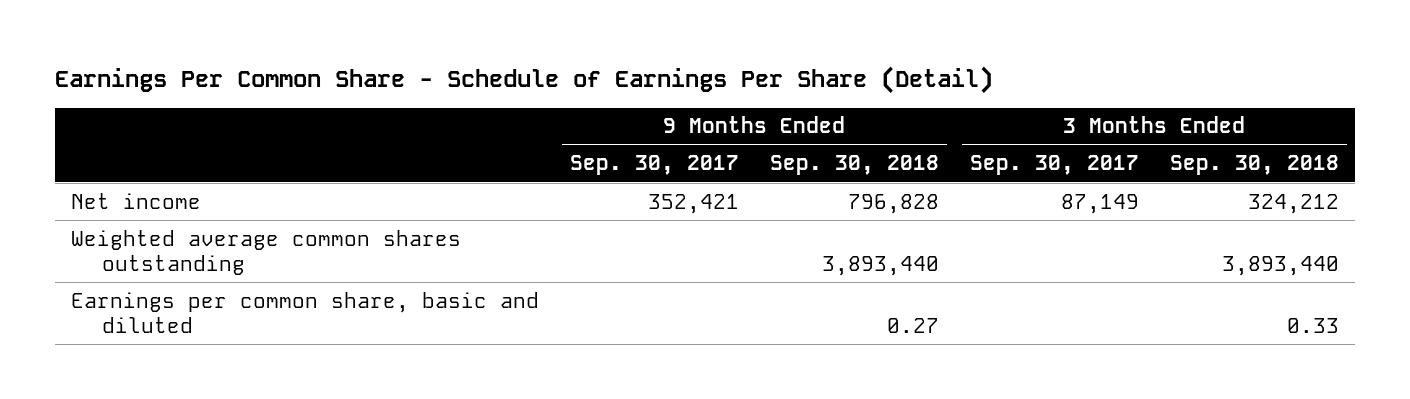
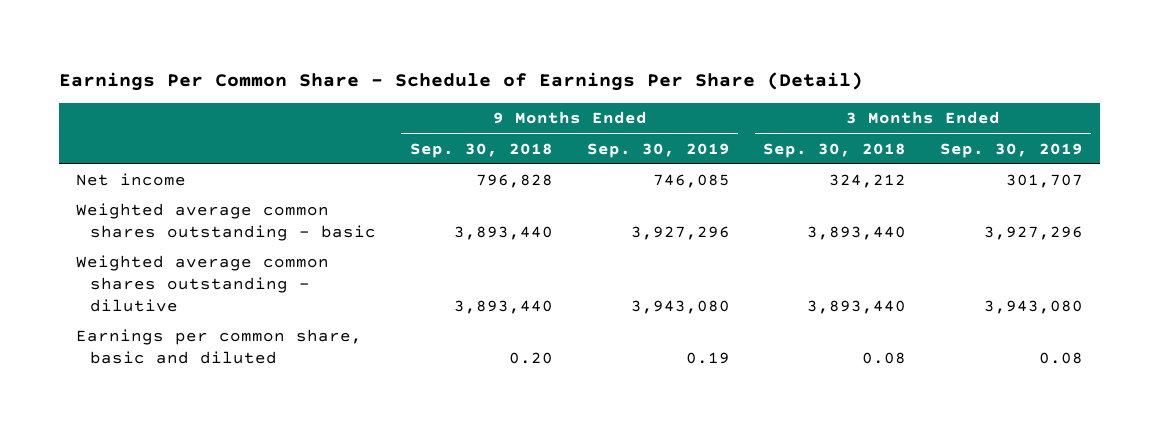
[569,155,739,176] Sep. 30, 2017 -> none
[969,155,1139,176] Sep. 30, 2017 -> none
none -> [586,142,730,158] Sep. 30, 2019
none -> [939,142,1083,158] Sep. 30, 2019
[70,229,461,275] Weighted average common shares outstanding -> [75,203,377,242] Weighted average common shares outstanding - basic
none -> [75,255,329,313] Weighted average common shares outstanding - dilutive
[886,317,939,333] 0.27 -> [508,352,553,365] 0.20
[1286,317,1339,333] 0.33 -> [862,352,907,365] 0.08

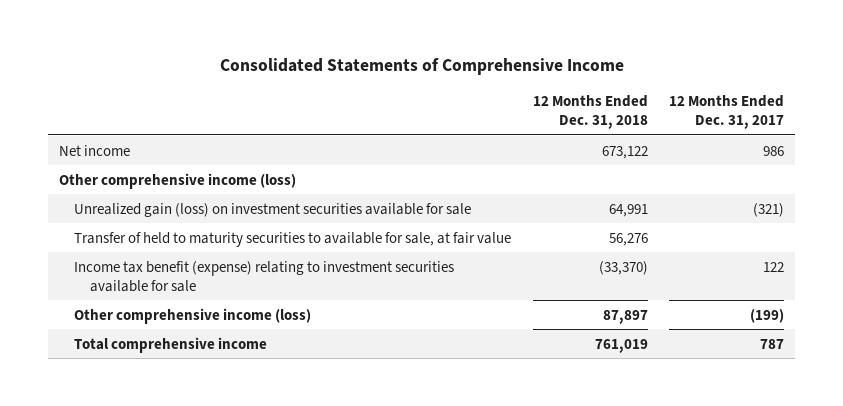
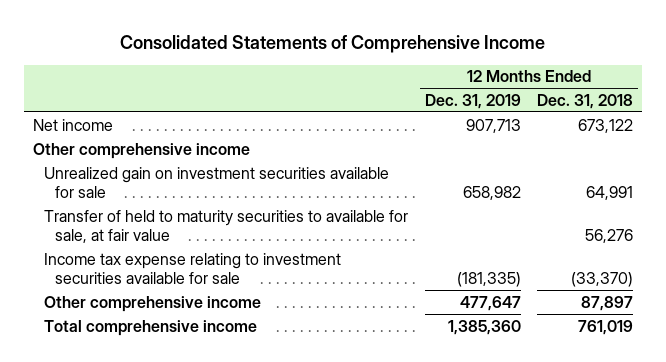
[669,95,785,130] 12 Months Ended Dec. 31, 2017 -> none
none -> [424,93,521,109] Dec. 31, 2019
[58,172,296,189] Other comprehensive income (loss) -> [32,142,250,159] Other comprehensive income
[74,202,472,217] Unrealized gain (loss) on investment securities available for sale -> [43,166,389,199] Unrealized gain on investment securities available for sale
[74,260,455,292] Income tax benefit (expense) relating to investment securities available for sale -> [43,252,341,285] Income tax expense relating to investment securities available for sale
[74,307,312,324] Other comprehensive income (loss) -> [43,295,261,312] Other comprehensive income

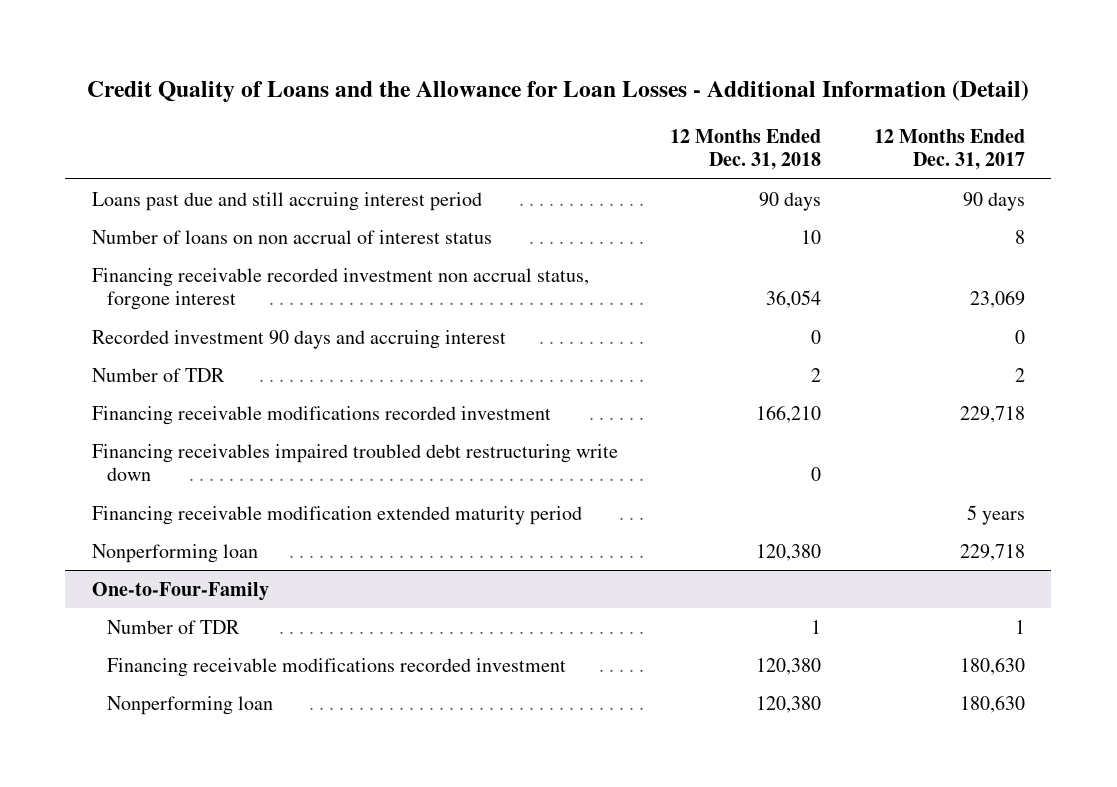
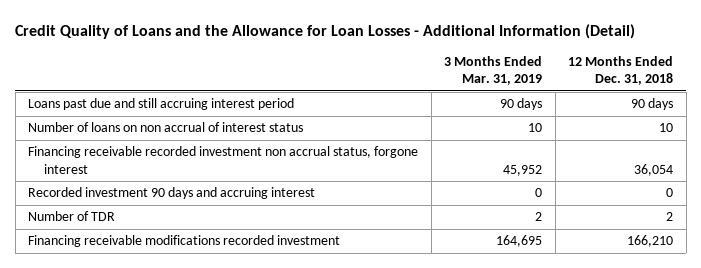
[873,128,1025,171] 12 Months Ended Dec. 31, 2017 -> none
none -> [444,56,543,86] 3 Months Ended Mar. 31, 2019
[91,443,618,482] Financing receivables impaired troubled debt restructuring write down -> none
[91,505,582,525] Financing receivable modification extended maturity period -> none
[91,543,258,563] Nonperforming loan -> none
[91,581,269,601] One-to-Four-Family -> none
[106,619,240,634] Number of TDR -> none
[106,657,566,677] Financing receivable modifications recorded investment -> none
[106,695,273,715] Nonperforming loan -> none

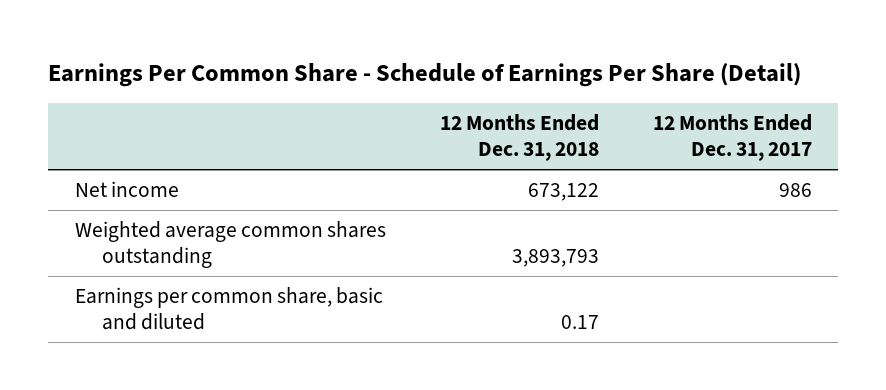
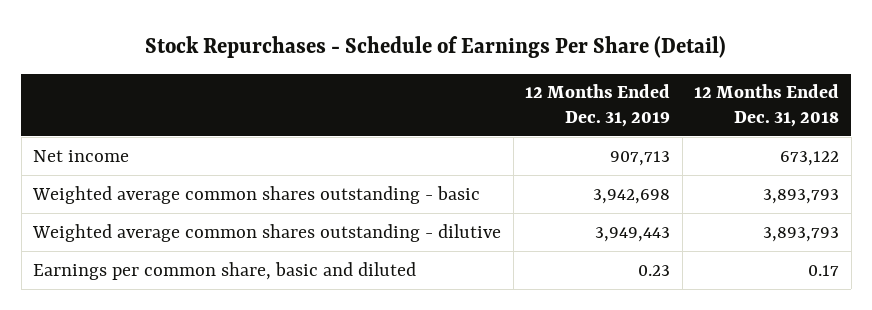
[48,63,802,88] Earnings Per Common Share - Schedule of Earnings Per Share (Detail) -> [145,36,727,59] Stock Repurchases - Schedule of Earnings Per Share (Detail)
[652,114,812,162] 12 Months Ended Dec. 31, 2017 -> none
none -> [525,84,671,127] 12 Months Ended Dec. 31, 2019
[74,221,386,269] Weighted average common shares outstanding -> [32,185,481,204] Weighted average common shares outstanding - basic
none -> [32,223,502,242] Weighted average common shares outstanding - dilutive

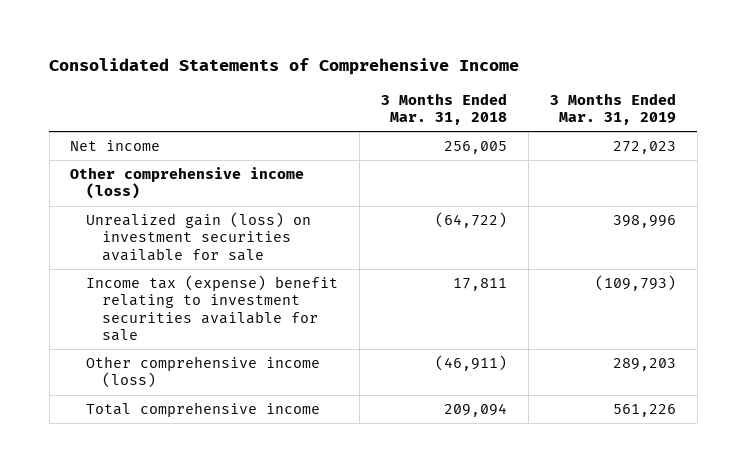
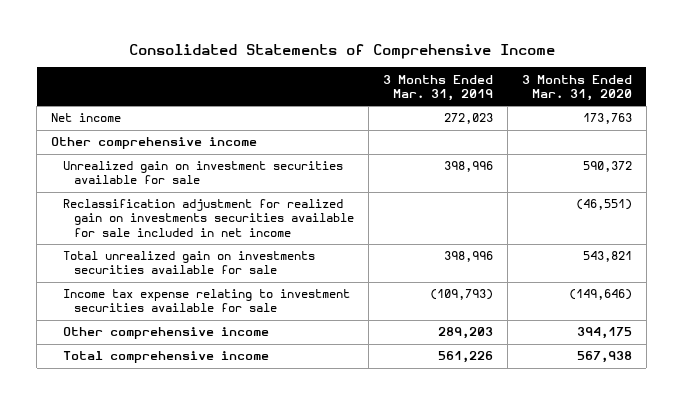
[381,92,508,125] 3 Months Ended Mar. 31, 2018 -> none
none -> [521,74,632,101] 3 Months Ended Mar. 31, 2020
[70,167,305,200] Other comprehensive income (loss) -> [51,137,258,150] Other comprehensive income
[86,212,312,261] Unrealized gain (loss) on investment securities available for sale -> [62,161,343,185] Unrealized gain on investment securities available for sale
none -> [62,199,355,237] Reclassification adjustment for realized gain on investments securities available for sale included in net income
none -> [62,251,315,275] Total unrealized gain on investments securities available for sale
[86,275,339,341] Income tax (expense) benefit relating to investment securities available for sale -> [62,289,350,313] Income tax expense relating to investment securities available for sale
[86,356,321,389] Other comprehensive income (loss) -> [62,327,269,340] Other comprehensive income

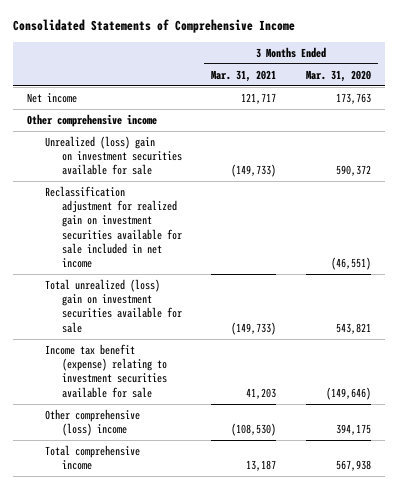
[383,74,494,101] 3 Months Ended Mar. 31, 2019 -> none
none -> [211,69,277,82] Mar. 31, 2021
[62,161,343,185] Unrealized gain on investment securities available for sale -> [44,135,183,176] Unrealized (loss) gain on investment securities available for sale
[62,199,355,237] Reclassification adjustment for realized gain on investments securities available for sale included in net income -> [44,185,183,269] Reclassification adjustment for realized gain on investment securities available for sale included in net income
[62,251,315,275] Total unrealized gain on investments securities available for sale -> [44,278,183,333] Total unrealized (loss) gain on investment securities available for sale
[62,289,350,313] Income tax expense relating to investment securities available for sale -> [44,343,168,398] Income tax benefit (expense) relating to investment securities available for sale
[62,327,269,340] Other comprehensive income -> [44,408,140,437] Other comprehensive (loss) income

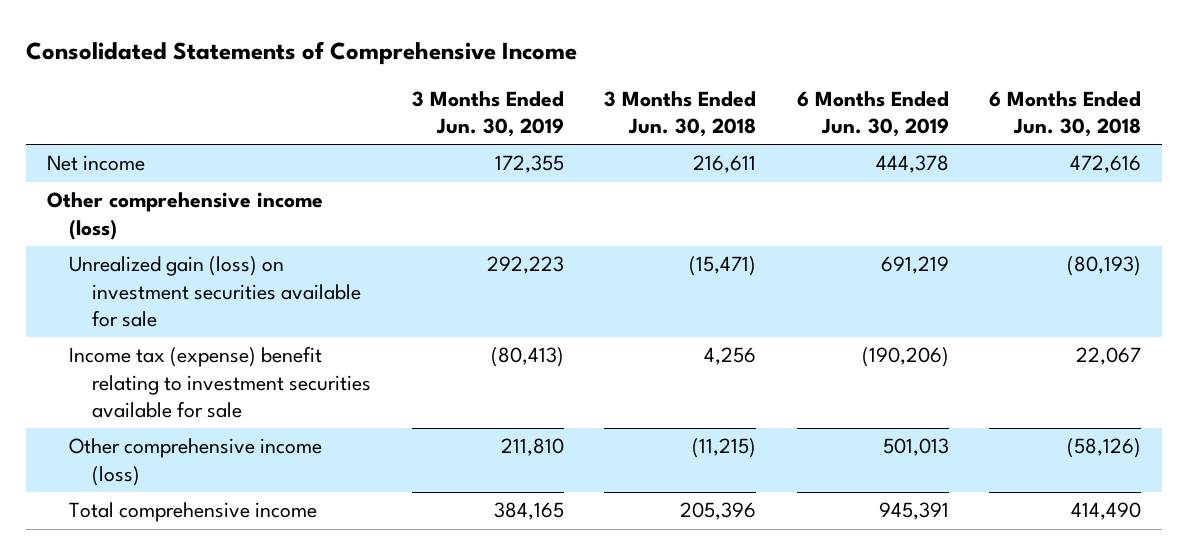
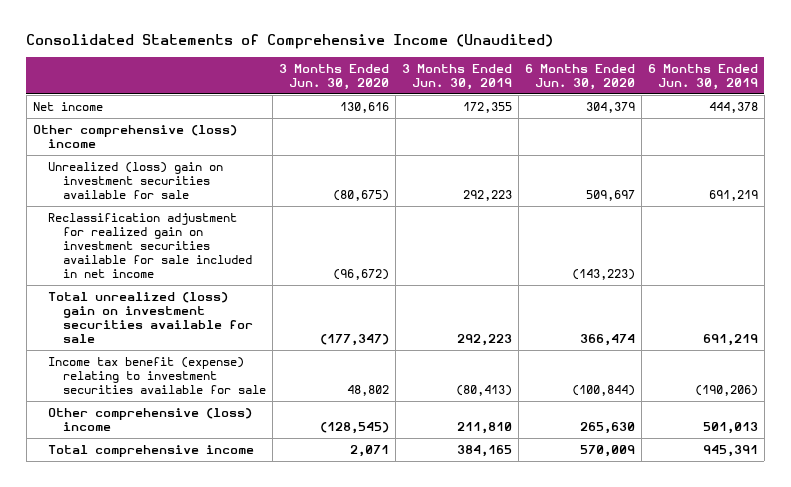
[26,41,578,66] Consolidated Statements of Comprehensive Income -> [26,33,554,49] Consolidated Statements of Comprehensive Income (Unaudited)
[604,90,757,138] 3 Months Ended Jun. 30, 2018 -> none
[989,90,1142,138] 6 Months Ended Jun. 30, 2018 -> none
none -> [278,63,389,90] 3 Months Ended Jun. 30, 2020
none -> [524,63,635,90] 6 Months Ended Jun. 30, 2020
[46,192,323,240] Other comprehensive income (loss) -> [32,125,237,149] Other comprehensive (loss) income
[69,256,361,327] Unrealized gain (loss) on investment securities available for sale -> [47,162,223,200] Unrealized (loss) gain on investment securities available for sale
none -> [47,213,252,279] Reclassification adjustment for realized gain on investment securities available for sale included in net income
none -> [47,292,253,344] Total unrealized (loss) gain on investment securities available for sale
[69,346,371,418] Income tax (expense) benefit relating to investment securities available for sale -> [47,357,266,395] Income tax benefit (expense) relating to investment securities available for sale
[69,438,323,486] Other comprehensive income (loss) -> [47,408,252,432] Other comprehensive (loss) income

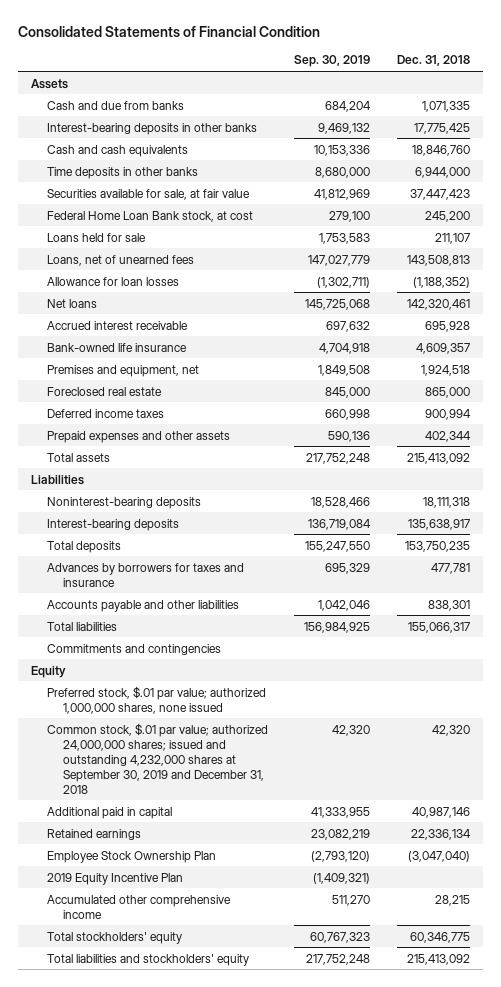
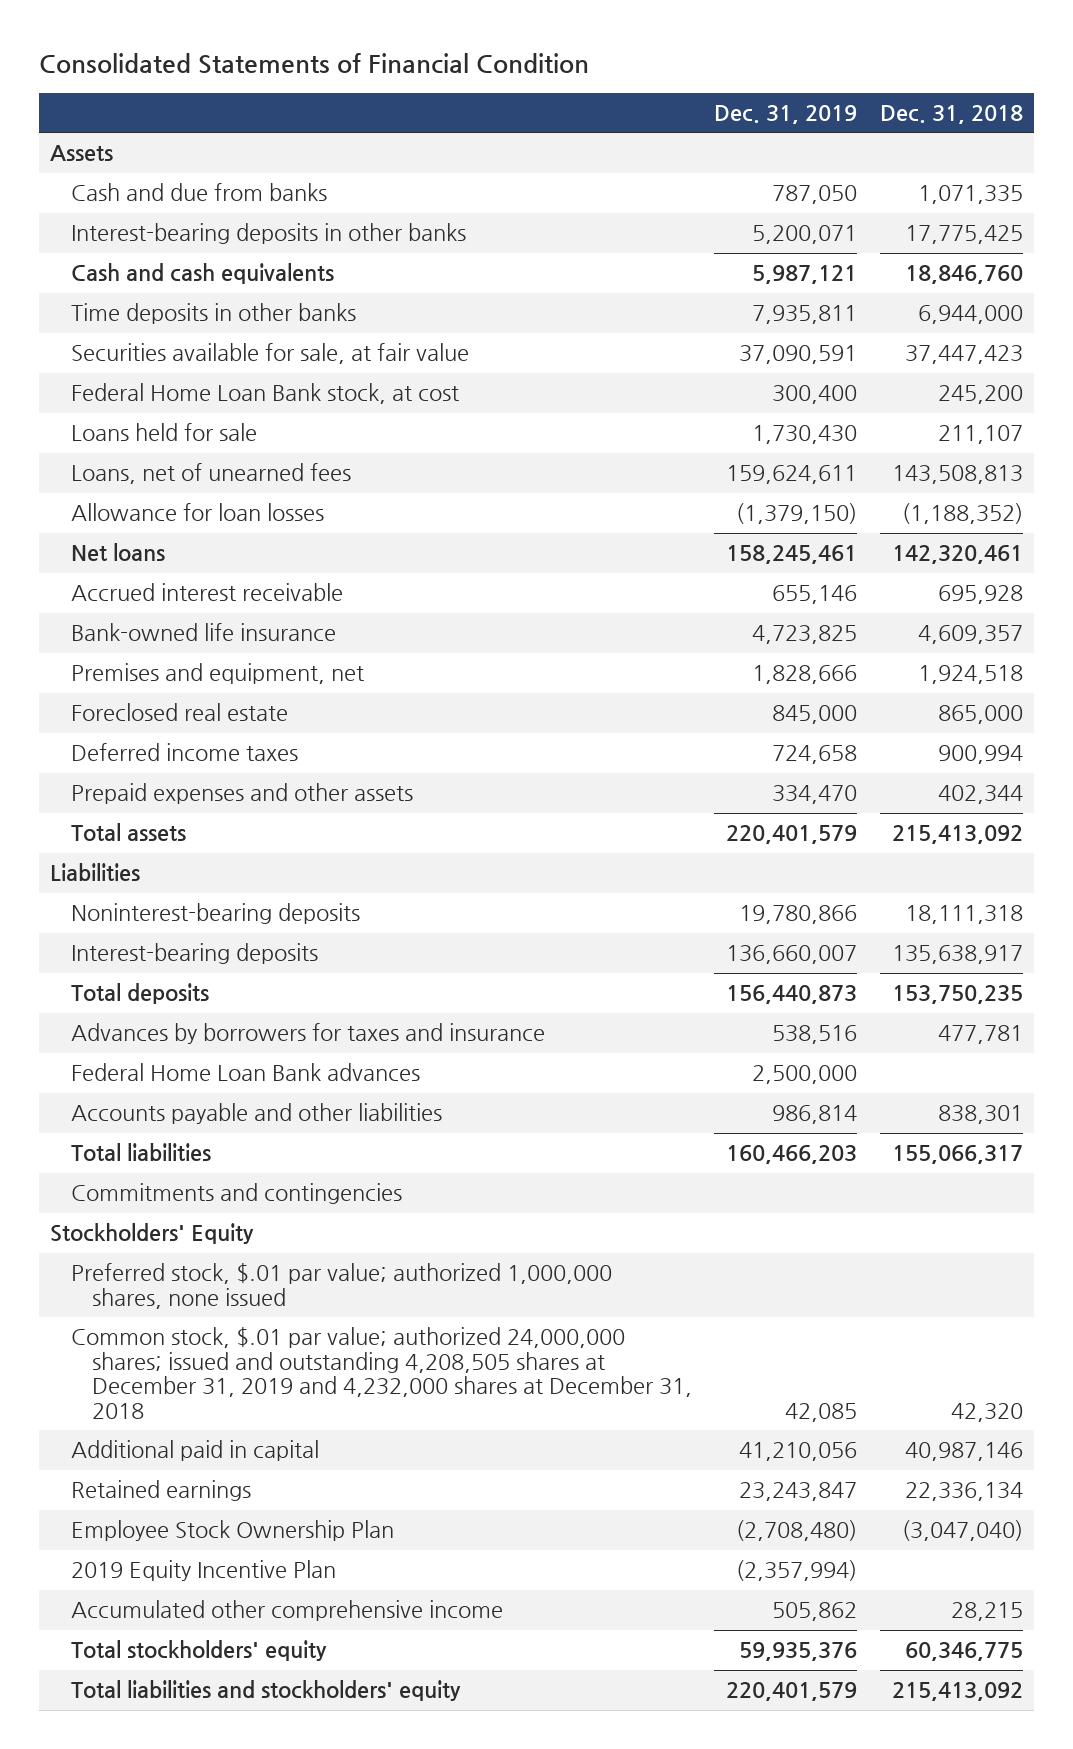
[294,55,371,68] Sep. 30, 2019 -> none
none -> [714,105,858,125] Dec. 31, 2019
none -> [70,1063,420,1082] Federal Home Loan Bank advances
[31,665,67,678] Equity -> [49,1223,254,1245] Stockholders' Equity
[47,722,269,794] Common stock, $.01 par value; authorized 24,000,000 shares; issued and outstanding 4,232,000 shares at September 30, 2019 and December 31, 2018 -> [70,1327,692,1419] Common stock, $.01 par value; authorized 24,000,000 shares; issued and outstanding 4,208,505 shares at December 31, 2019 and 4,232,000 shares at December 31, 2018

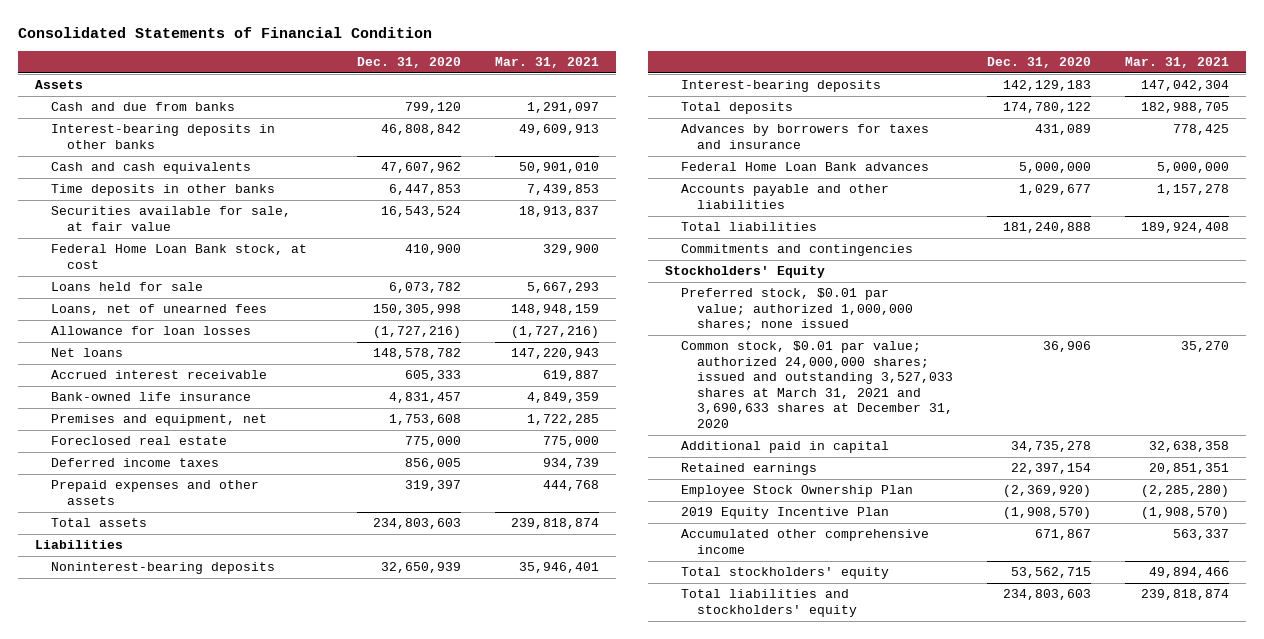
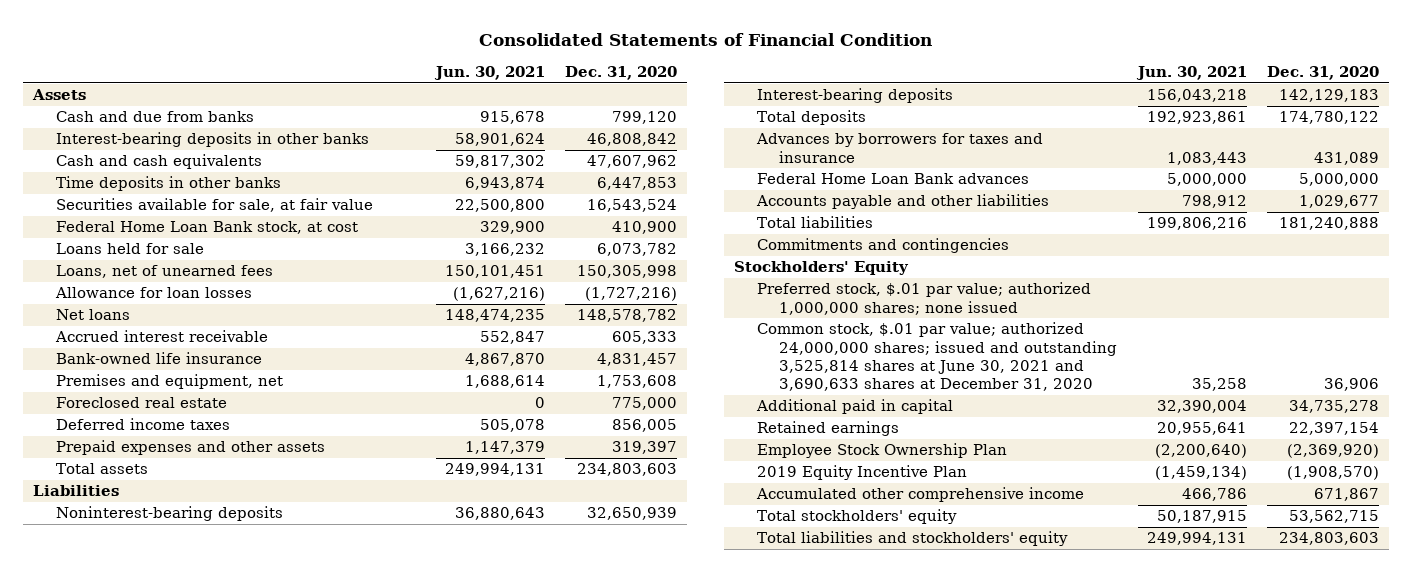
[494,56,599,68] Mar. 31, 2021 -> none
none -> [434,65,546,80] Jun. 30, 2021
[680,288,914,331] Preferred stock, $0.01 par value; authorized 1,000,000 shares; none issued -> [756,282,1091,315] Preferred stock, $.01 par value; authorized 1,000,000 shares; none issued
[680,341,954,428] Common stock, $0.01 par value; authorized 24,000,000 shares; issued and outstanding 3,527,033 shares at March 31, 2021 and 3,690,633 shares at December 31, 2020 -> [756,322,1118,391] Common stock, $.01 par value; authorized 24,000,000 shares; issued and outstanding 3,525,814 shares at June 30, 2021 and 3,690,633 shares at December 31, 2020

